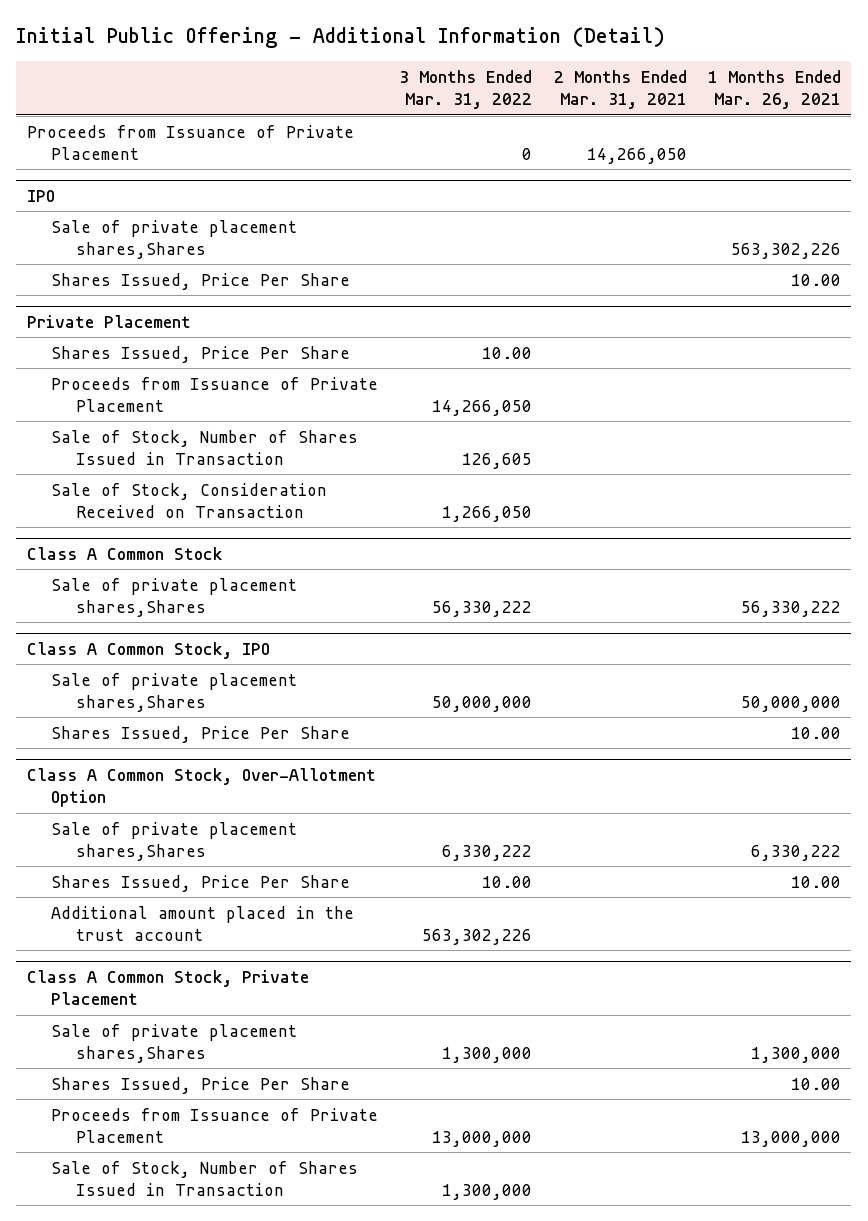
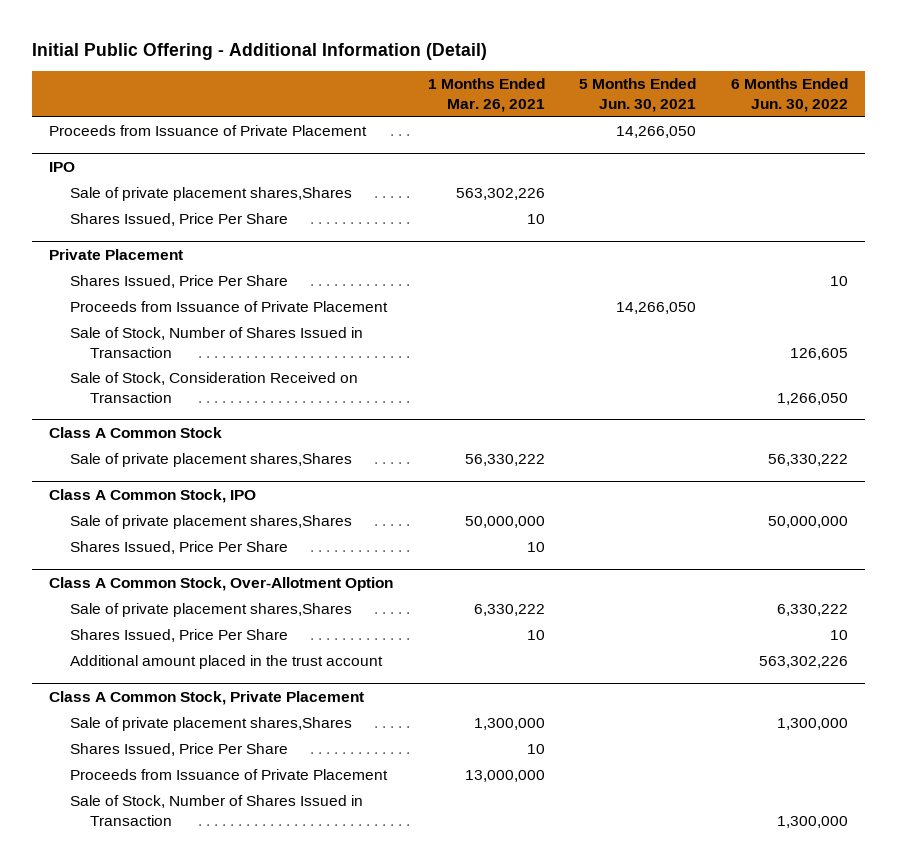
[399,69,533,110] 3 Months Ended Mar. 31, 2022 -> none
[553,69,687,110] 2 Months Ended Mar. 31, 2021 -> none
none -> [579,78,697,113] 5 Months Ended Jun. 30, 2021
none -> [730,78,848,113] 6 Months Ended Jun. 30, 2022
[790,273,841,286] 10.00 -> [526,214,545,225] 10
[790,726,841,739] 10.00 -> [526,542,545,553] 10
[790,875,841,888] 10.00 -> [526,630,545,641] 10
[790,1077,841,1090] 10.00 -> [526,744,545,755] 10

